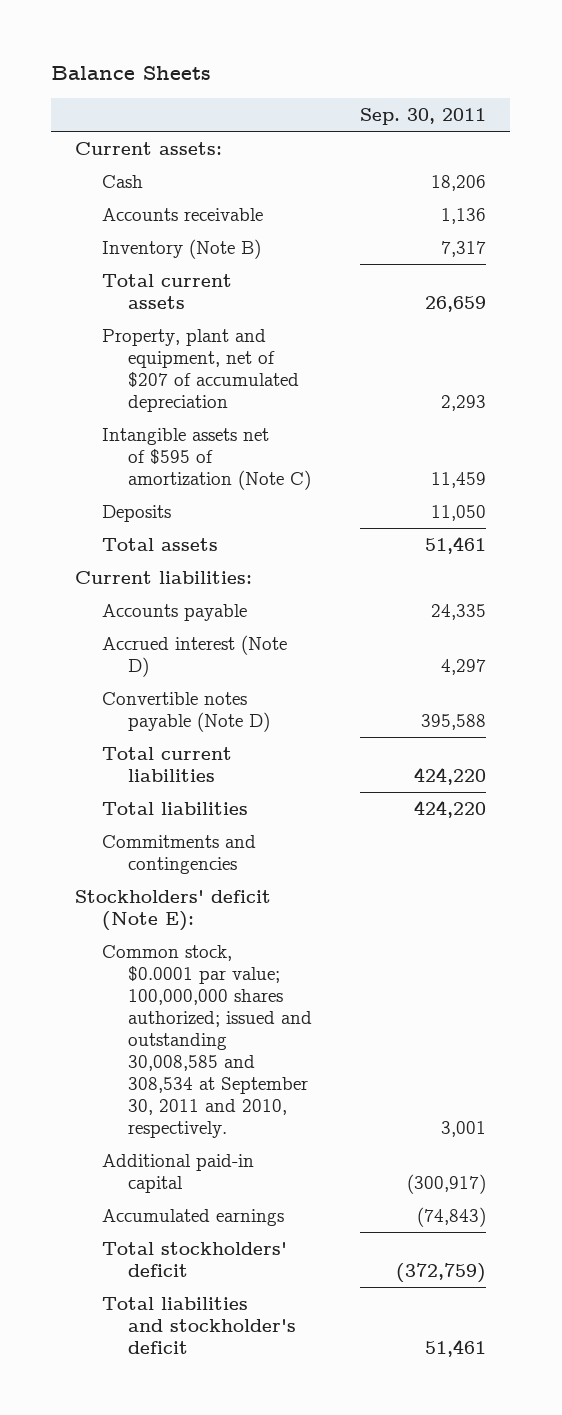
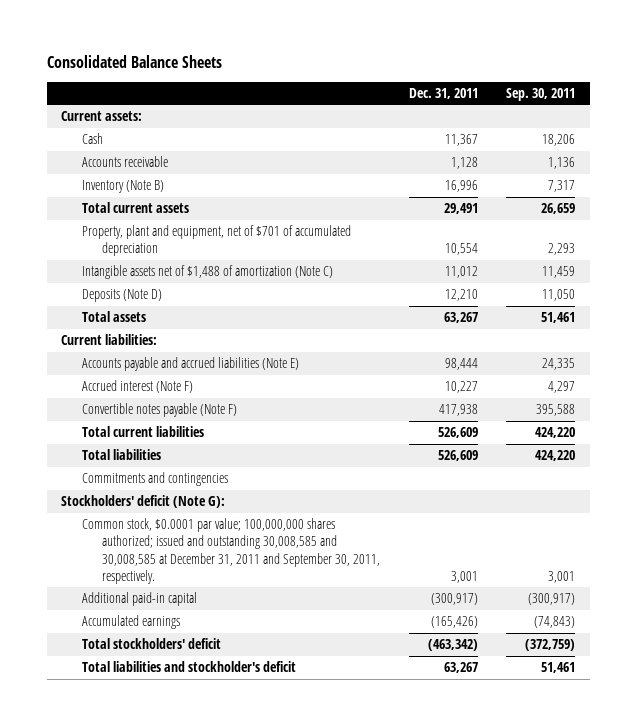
[51,65,212,80] Balance Sheets -> [46,55,222,69] Consolidated Balance Sheets
none -> [408,87,478,99] Dec. 31, 2011
[101,328,300,412] Property, plant and equipment, net of $207 of accumulated depreciation -> [81,225,351,257] Property, plant and equipment, net of $701 of accumulated depreciation
[101,427,312,490] Intangible assets net of $595 of amortization (Note C) -> [81,265,333,280] Intangible assets net of $1,488 of amortization (Note C)
[101,504,171,522] Deposits -> [81,289,162,303] Deposits (Note D)
[101,603,247,621] Accounts payable -> [81,357,299,372] Accounts payable and accrued liabilities (Note E)
[101,634,287,677] Accrued interest (Note D) -> [81,380,193,394] Accrued interest (Note F)
[101,691,271,732] Convertible notes payable (Note D) -> [81,403,237,418] Convertible notes payable (Note F)
[75,889,272,931] Stockholders' deficit (Note E): -> [61,495,226,509] Stockholders' deficit (Note G):
[101,944,313,1138] Common stock, $0.0001 par value; 100,000,000 shares authorized; issued and outstanding 30,008,585 and 308,534 at September 30, 2011 and 2010, respectively. -> [81,518,381,584] Common stock, $0.0001 par value; 100,000,000 shares authorized; issued and outstanding 30,008,585 and 30,008,585 at December 31, 2011 and September 30, 2011, respectively.

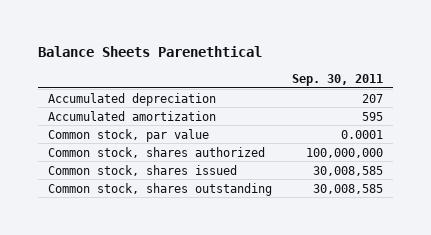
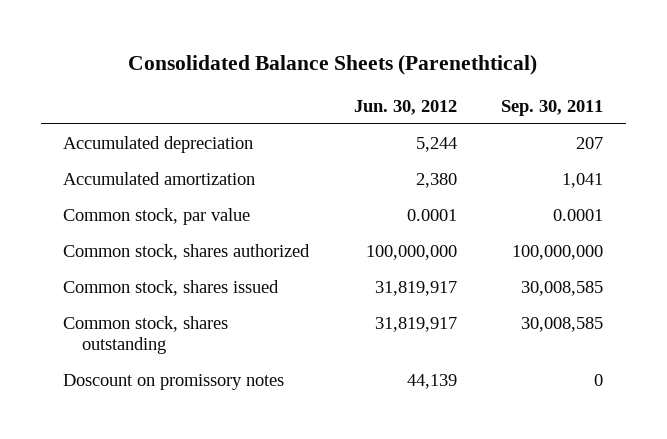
[38,46,263,58] Balance Sheets Parenethtical -> [128,54,538,75] Consolidated Balance Sheets (Parenethtical)
none -> [353,99,457,115] Jun. 30, 2012
[362,111,384,121] 595 -> [562,172,604,188] 1,041
none -> [63,373,285,390] Doscount on promissory notes

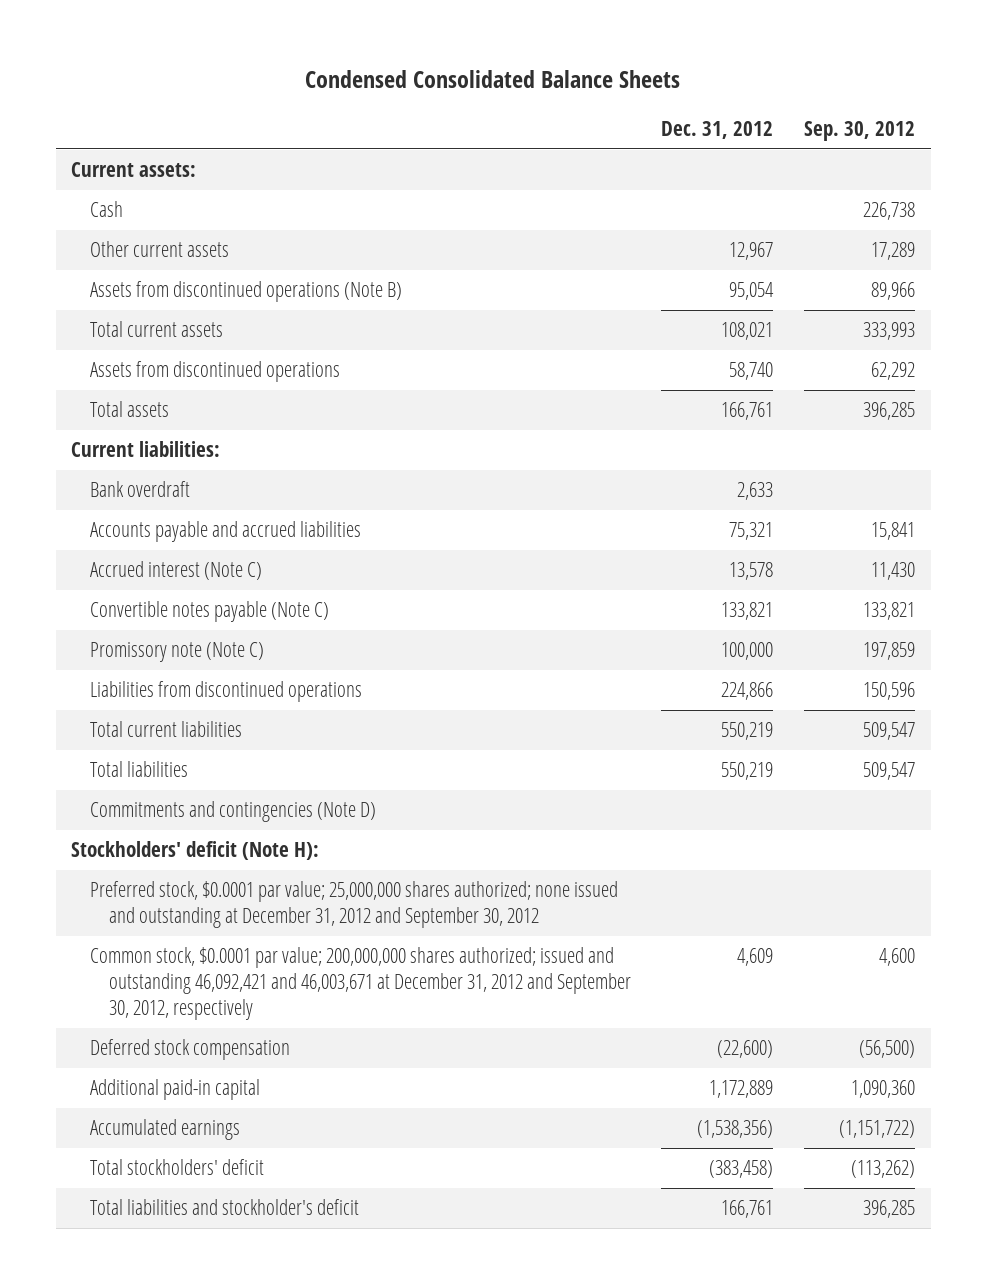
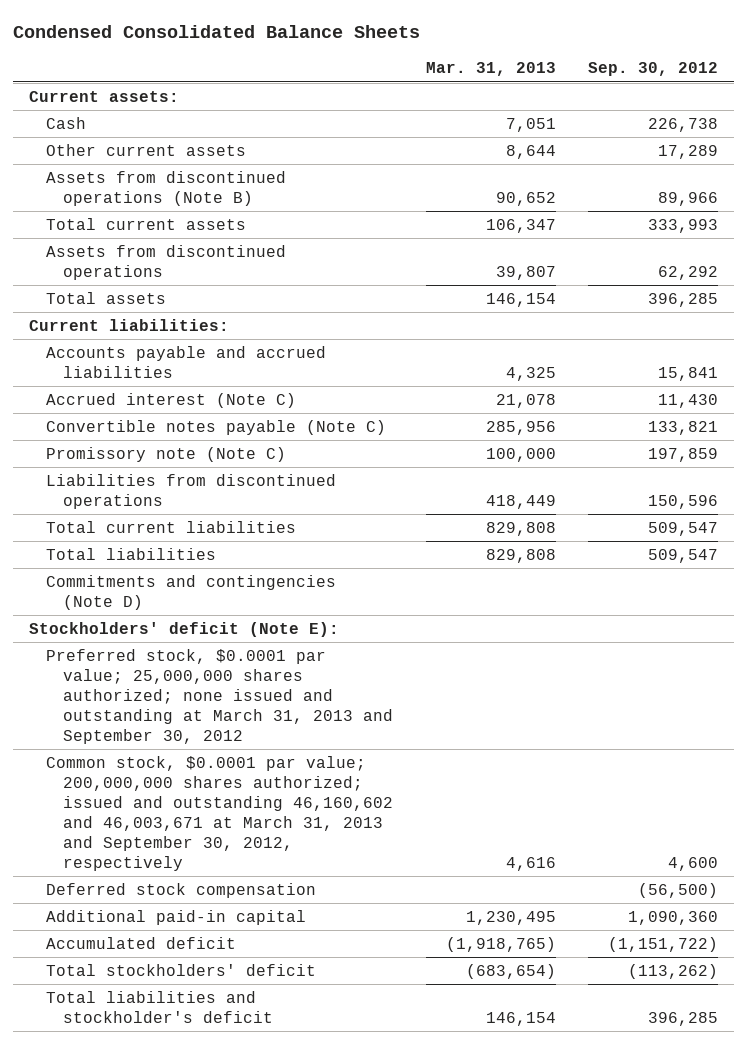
[661,121,774,140] Dec. 31, 2012 -> none
none -> [425,62,556,77] Mar. 31, 2013
[89,481,190,498] Bank overdraft -> none
[71,841,320,861] Stockholders' deficit (Note H): -> [29,622,340,638] Stockholders' deficit (Note E):
[89,881,618,929] Preferred stock, $0.0001 par value; 25,000,000 shares authorized; none issued and outstanding at December 31, 2012 and September 30, 2012 -> [46,649,394,744] Preferred stock, $0.0001 par value; 25,000,000 shares authorized; none issued and outstanding at March 31, 2013 and September 30, 2012
[89,947,631,1021] Common stock, $0.0001 par value; 200,000,000 shares authorized; issued and outstanding 46,092,421 and 46,003,671 at December 31, 2012 and September 30, 2012, respectively -> [46,756,394,871] Common stock, $0.0001 par value; 200,000,000 shares authorized; issued and outstanding 46,160,602 and 46,003,671 at March 31, 2013 and September 30, 2012, respectively
[89,1119,240,1141] Accumulated earnings -> [46,937,237,950] Accumulated deficit

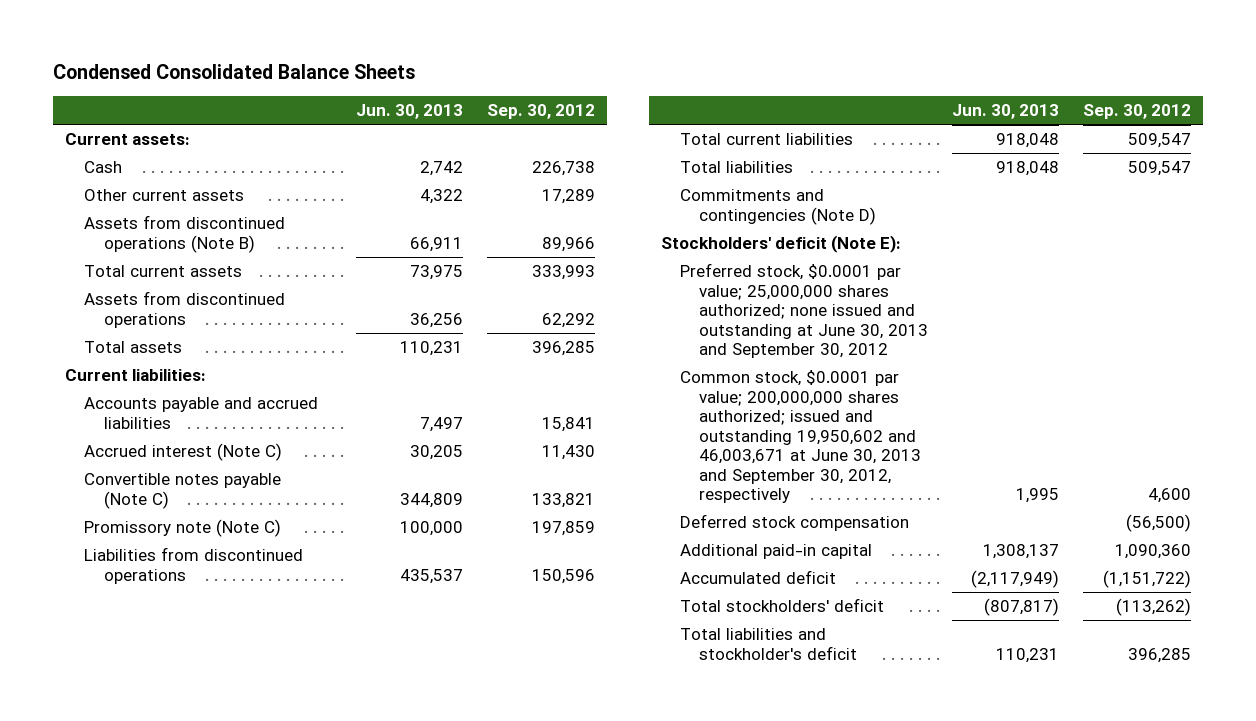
[425,62,556,77] Mar. 31, 2013 -> none
none -> [356,104,464,120] Jun. 30, 2013
[46,649,394,744] Preferred stock, $0.0001 par value; 25,000,000 shares authorized; none issued and outstanding at March 31, 2013 and September 30, 2012 -> [680,263,929,359] Preferred stock, $0.0001 par value; 25,000,000 shares authorized; none issued and outstanding at June 30, 2013 and September 30, 2012
[46,756,394,871] Common stock, $0.0001 par value; 200,000,000 shares authorized; issued and outstanding 46,160,602 and 46,003,671 at March 31, 2013 and September 30, 2012, respectively -> [680,370,922,504] Common stock, $0.0001 par value; 200,000,000 shares authorized; issued and outstanding 19,950,602 and 46,003,671 at June 30, 2013 and September 30, 2012, respectively

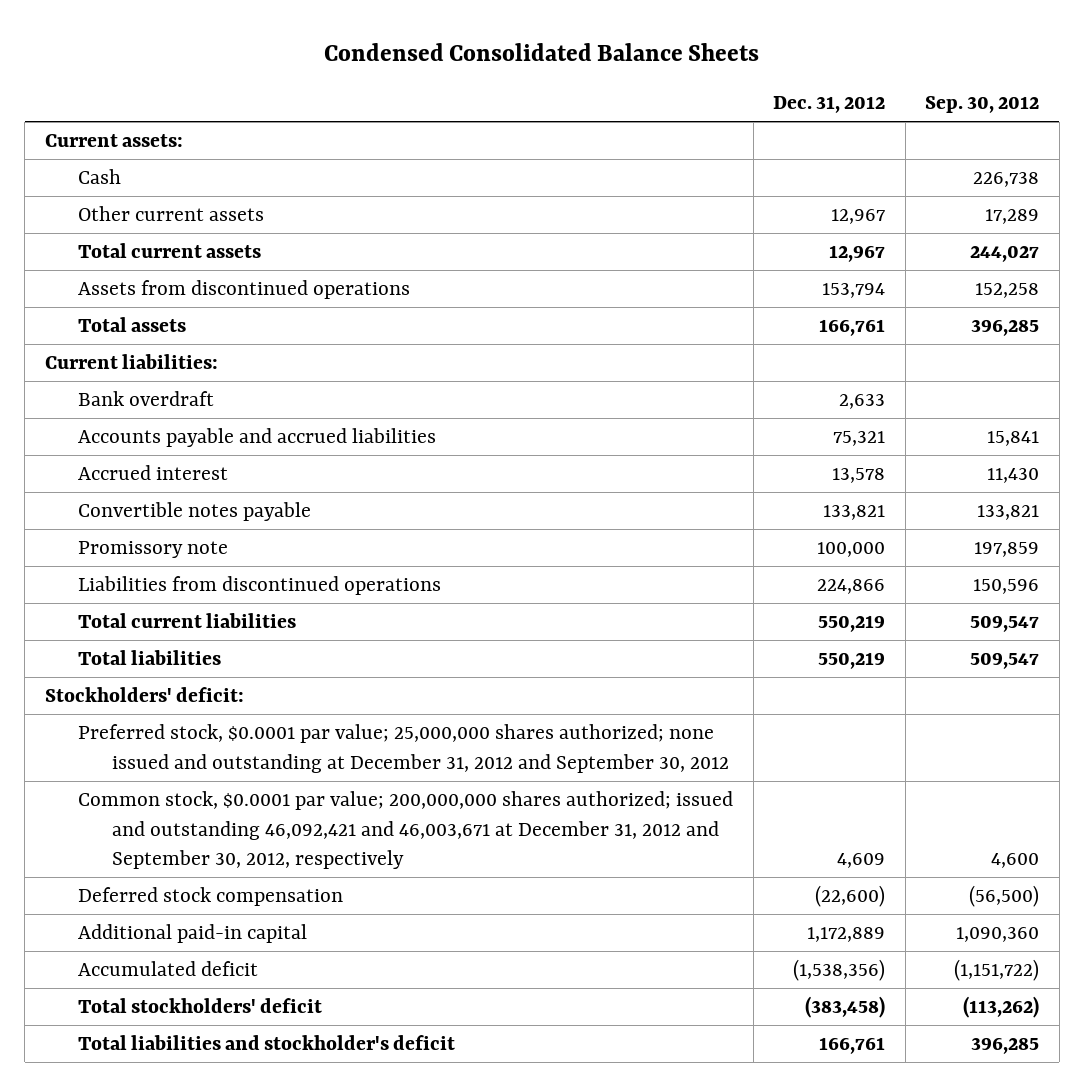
[356,104,464,120] Jun. 30, 2013 -> none
none -> [773,96,886,114] Dec. 31, 2012
[84,215,286,253] Assets from discontinued operations (Note B) -> none
[531,265,595,281] 333,993 -> [970,245,1040,263] 244,027
[541,312,595,328] 62,292 -> [975,283,1040,299] 152,258
none -> [78,391,215,407] Bank overdraft
[84,443,283,462] Accrued interest (Note C) -> [78,465,229,481] Accrued interest
[84,473,282,509] Convertible notes payable (Note C) -> [78,502,312,522] Convertible notes payable
[84,519,282,538] Promissory note (Note C) -> [78,541,229,559] Promissory note
[680,189,877,225] Commitments and contingencies (Note D) -> none
[660,235,901,254] Stockholders' deficit (Note E): -> [44,687,244,703] Stockholders' deficit:
[680,263,929,359] Preferred stock, $0.0001 par value; 25,000,000 shares authorized; none issued and outstanding at June 30, 2013 and September 30, 2012 -> [78,724,729,773] Preferred stock, $0.0001 par value; 25,000,000 shares authorized; none issued and outstanding at December 31, 2012 and September 30, 2012
[680,370,922,504] Common stock, $0.0001 par value; 200,000,000 shares authorized; issued and outstanding 19,950,602 and 46,003,671 at June 30, 2013 and September 30, 2012, respectively -> [78,791,734,870] Common stock, $0.0001 par value; 200,000,000 shares authorized; issued and outstanding 46,092,421 and 46,003,671 at December 31, 2012 and September 30, 2012, respectively

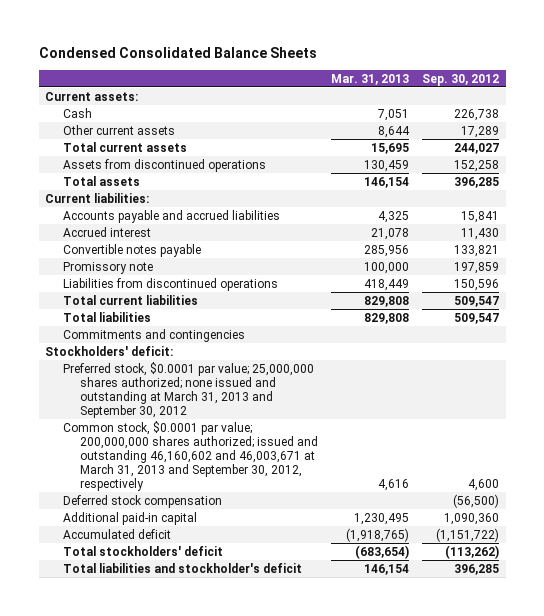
[773,96,886,114] Dec. 31, 2012 -> none
none -> [331,73,410,85] Mar. 31, 2013
[78,391,215,407] Bank overdraft -> none
none -> [62,328,245,342] Commitments and contingencies
[78,724,729,773] Preferred stock, $0.0001 par value; 25,000,000 shares authorized; none issued and outstanding at December 31, 2012 and September 30, 2012 -> [62,361,314,418] Preferred stock, $0.0001 par value; 25,000,000 shares authorized; none issued and outstanding at March 31, 2013 and September 30, 2012
[78,791,734,870] Common stock, $0.0001 par value; 200,000,000 shares authorized; issued and outstanding 46,092,421 and 46,003,671 at December 31, 2012 and September 30, 2012, respectively -> [62,420,319,491] Common stock, $0.0001 par value; 200,000,000 shares authorized; issued and outstanding 46,160,602 and 46,003,671 at March 31, 2013 and September 30, 2012, respectively

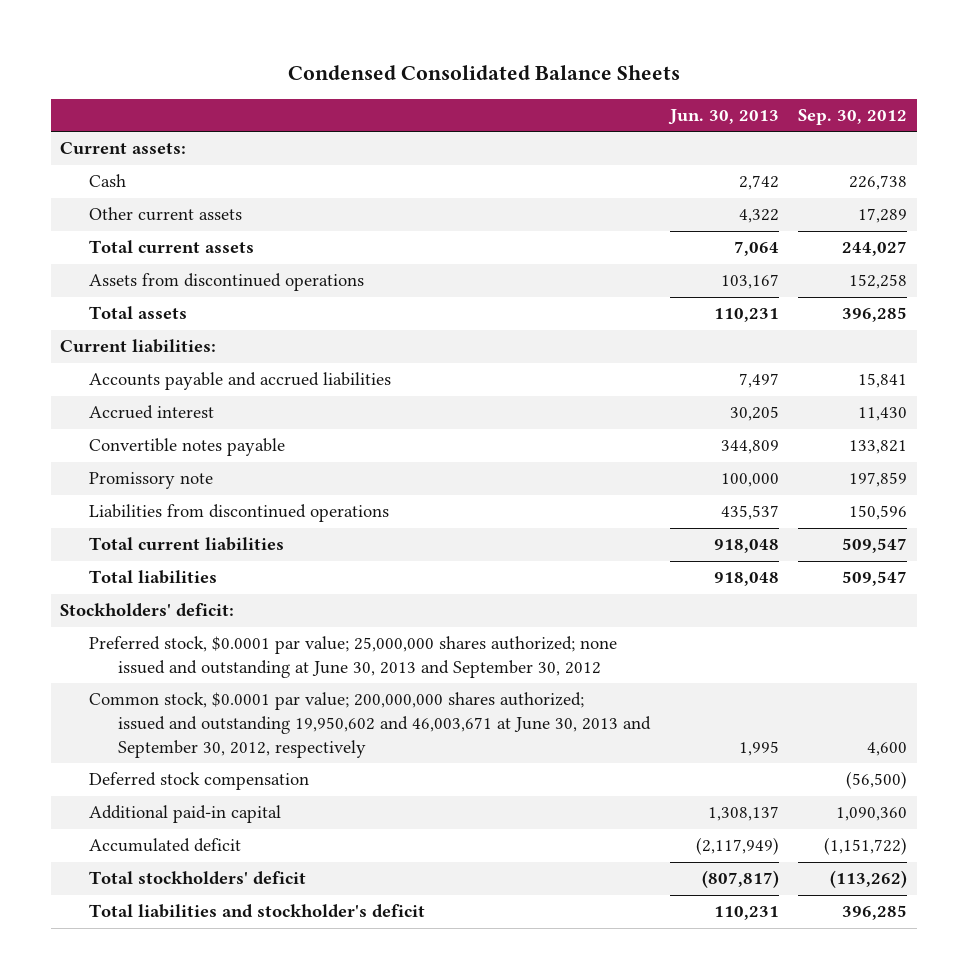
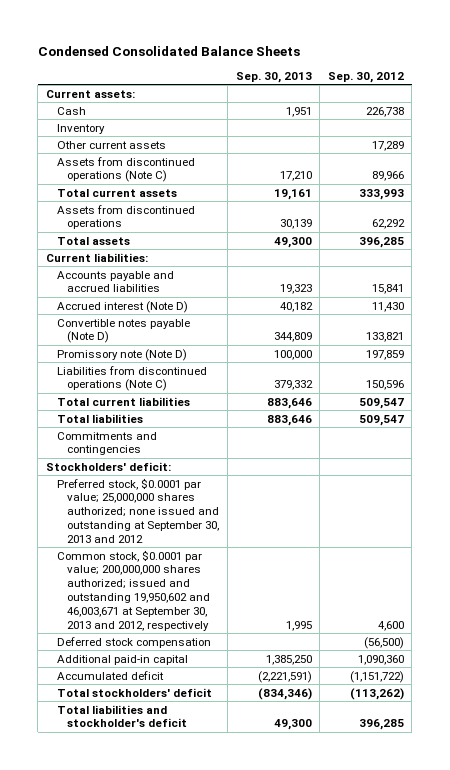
[667,109,779,126] Jun. 30, 2013 -> none
none -> [235,72,312,84] Sep. 30, 2013
none -> [56,123,105,134] Inventory
none -> [56,156,195,183] Assets from discontinued operations (Note C)
[841,241,907,257] 244,027 -> [358,188,404,200] 333,993
[848,274,907,290] 152,258 -> [371,219,405,230] 62,292
[89,405,215,420] Accrued interest -> [56,300,188,313] Accrued interest (Note D)
[89,438,286,457] Convertible notes payable -> [56,318,190,344] Convertible notes payable (Note D)
[89,472,214,490] Promissory note -> [56,348,187,361] Promissory note (Note D)
[89,504,390,523] Liabilities from discontinued operations -> [56,365,207,392] Liabilities from discontinued operations (Note C)
none -> [56,431,157,456] Commitments and contingencies
[89,636,618,679] Preferred stock, $0.0001 par value; 25,000,000 shares authorized; none issued and outstanding at June 30, 2013 and September 30, 2012 -> [56,477,220,543] Preferred stock, $0.0001 par value; 25,000,000 shares authorized; none issued and outstanding at September 30, 2013 and 2012
[89,692,652,758] Common stock, $0.0001 par value; 200,000,000 shares authorized; issued and outstanding 19,950,602 and 46,003,671 at June 30, 2013 and September 30, 2012, respectively -> [56,549,211,631] Common stock, $0.0001 par value; 200,000,000 shares authorized; issued and outstanding 19,950,602 and 46,003,671 at September 30, 2013 and 2012, respectively

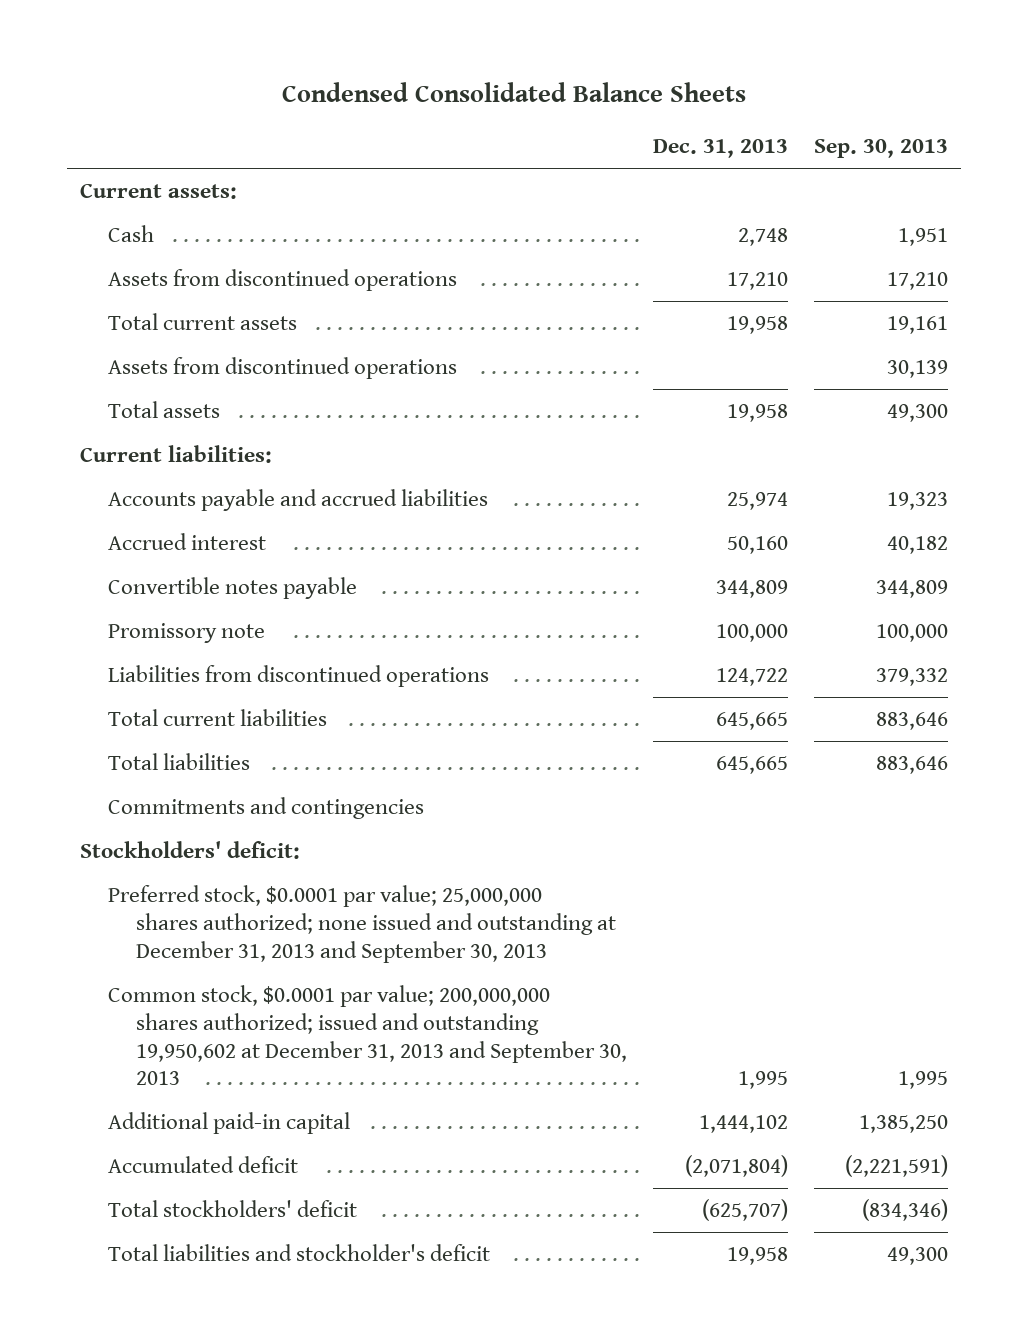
[327,72,404,84] Sep. 30, 2012 -> none
none -> [653,139,789,159] Dec. 31, 2013
[56,123,105,134] Inventory -> none
[56,140,166,149] Other current assets -> none
[56,156,195,183] Assets from discontinued operations (Note C) -> [107,268,457,291] Assets from discontinued operations
[56,300,188,313] Accrued interest (Note D) -> [107,532,266,550] Accrued interest
[56,318,190,344] Convertible notes payable (Note D) -> [107,576,357,599] Convertible notes payable
[56,348,187,361] Promissory note (Note D) -> [107,622,265,643] Promissory note
[56,365,207,392] Liabilities from discontinued operations (Note C) -> [107,664,489,687] Liabilities from discontinued operations
[56,636,211,648] Deferred stock compensation -> none
[56,477,220,543] Preferred stock, $0.0001 par value; 25,000,000 shares authorized; none issued and outstanding at September 30, 2013 and 2012 -> [107,884,617,963] Preferred stock, $0.0001 par value; 25,000,000 shares authorized; none issued and outstanding at December 31, 2013 and September 30, 2013
[56,549,211,631] Common stock, $0.0001 par value; 200,000,000 shares authorized; issued and outstanding 19,950,602 and 46,003,671 at September 30, 2013 and 2012, respectively -> [107,984,628,1086] Common stock, $0.0001 par value; 200,000,000 shares authorized; issued and outstanding 19,950,602 at December 31, 2013 and September 30, 2013

